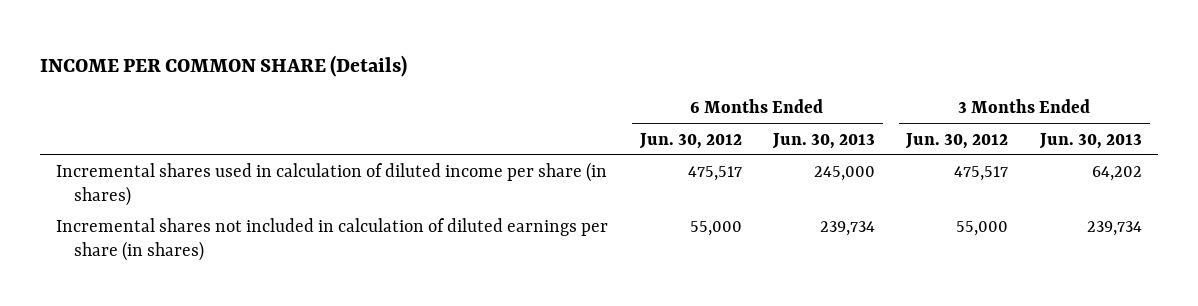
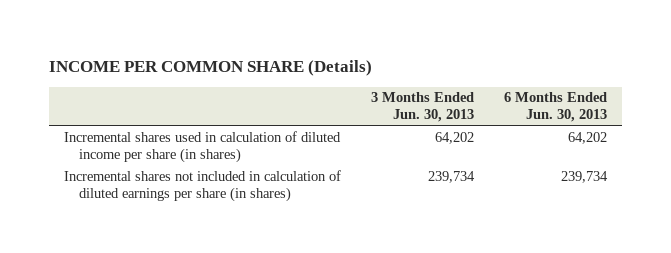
[638,132,742,149] Jun. 30, 2012 -> none
[905,132,1009,149] Jun. 30, 2012 -> none
[814,166,876,182] 245,000 -> [568,131,608,144] 64,202

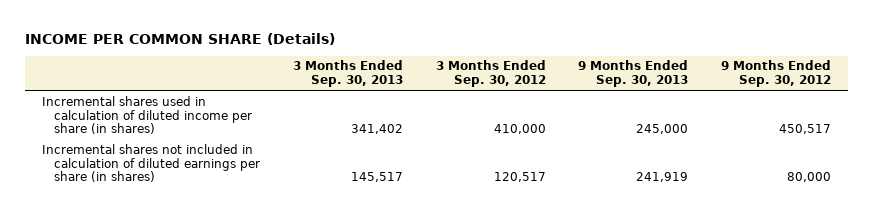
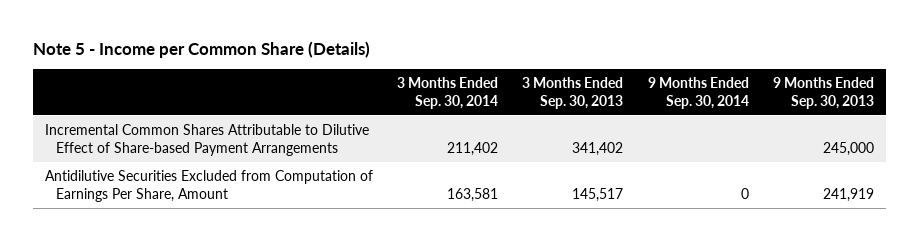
[25,32,336,45] INCOME PER COMMON SHARE (Details) -> [32,40,370,58] Note 5 - Income per Common Share (Details)
[435,60,546,88] 3 Months Ended Sep. 30, 2012 -> none
[721,60,832,88] 9 Months Ended Sep. 30, 2012 -> none
none -> [396,77,498,109] 3 Months Ended Sep. 30, 2014
none -> [647,77,749,109] 9 Months Ended Sep. 30, 2014
[41,95,252,135] Incremental shares used in calculation of diluted income per share (in shares) -> [44,124,369,156] Incremental Common Shares Attributable to Dilutive Effect of Share-based Payment Arrangements
[41,143,260,183] Incremental shares not included in calculation of diluted earnings per share (in shares) -> [44,170,373,202] Antidilutive Securities Excluded from Computation of Earnings Per Share, Amount

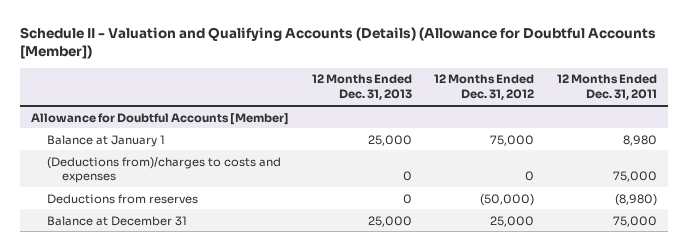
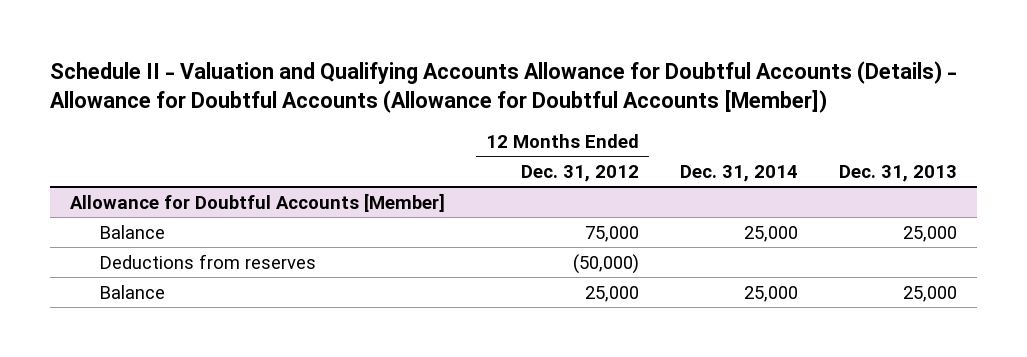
[19,26,656,60] Schedule II - Valuation and Qualifying Accounts (Details) (Allowance for Doubtful Accounts [Member]) -> [49,60,957,113] Schedule II - Valuation and Qualifying Accounts Allowance for Doubtful Accounts (Details) - Allowance for Doubtful Accounts (Allowance for Doubtful Accounts [Member])
[311,74,412,101] 12 Months Ended Dec. 31, 2013 -> none
[557,74,658,101] 12 Months Ended Dec. 31, 2011 -> none
none -> [679,164,798,182] Dec. 31, 2014
none -> [838,164,957,182] Dec. 31, 2013
[46,156,281,184] (Deductions from)/charges to costs and expenses -> none
[46,134,165,147] Balance at January 1 -> [98,224,165,239] Balance
[46,215,187,226] Balance at December 31 -> [98,284,165,299] Balance

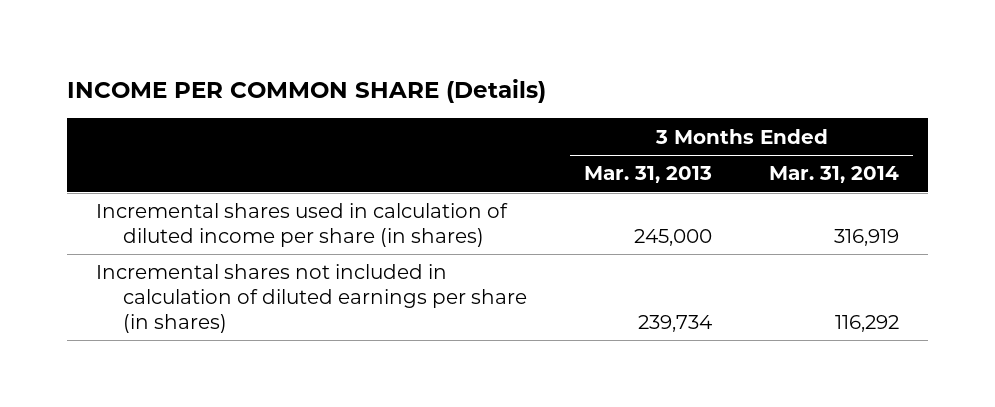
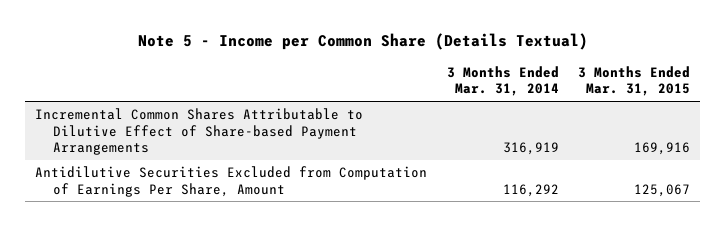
[67,79,547,104] INCOME PER COMMON SHARE (Details) -> [137,33,588,51] Note 5 - Income per Common Share (Details Textual)
[584,166,713,184] Mar. 31, 2013 -> none
none -> [578,66,691,97] 3 Months Ended Mar. 31, 2015
[95,203,508,248] Incremental shares used in calculation of diluted income per share (in shares) -> [35,108,364,155] Incremental Common Shares Attributable to Dilutive Effect of Share-based Payment Arrangements
[95,264,528,333] Incremental shares not included in calculation of diluted earnings per share (in shares) -> [35,166,428,197] Antidilutive Securities Excluded from Computation of Earnings Per Share, Amount

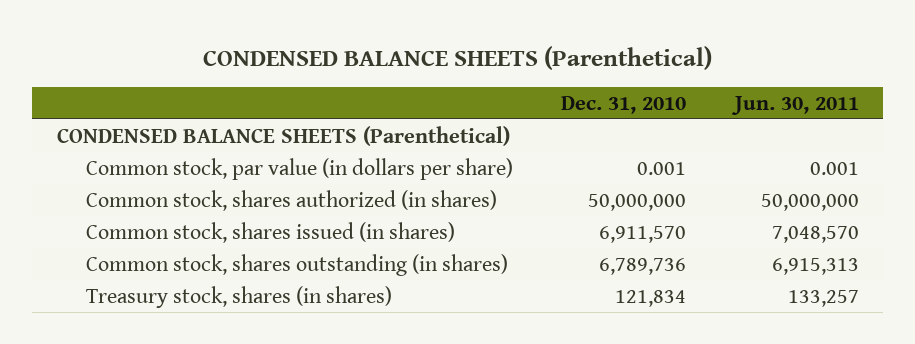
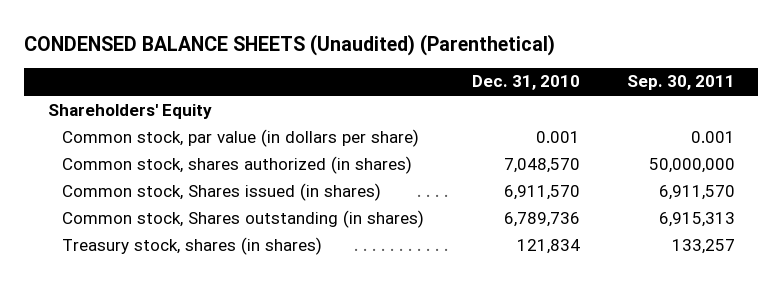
[202,45,712,70] CONDENSED BALANCE SHEETS (Parenthetical) -> [24,33,556,56] CONDENSED BALANCE SHEETS (Unaudited) (Parenthetical)
[730,95,859,115] Jun. 30, 2011 -> none
none -> [626,75,735,91] Sep. 30, 2011
[56,125,510,146] CONDENSED BALANCE SHEETS (Parenthetical) -> none
none -> [47,103,212,119] Shareholders' Equity
[588,193,687,211] 50,000,000 -> [503,157,580,173] 7,048,570
[86,221,456,243] Common stock, shares issued (in shares) -> [62,182,382,201] Common stock, Shares issued (in shares)
[86,253,509,276] Common stock, shares outstanding (in shares) -> [62,209,425,228] Common stock, Shares outstanding (in shares)

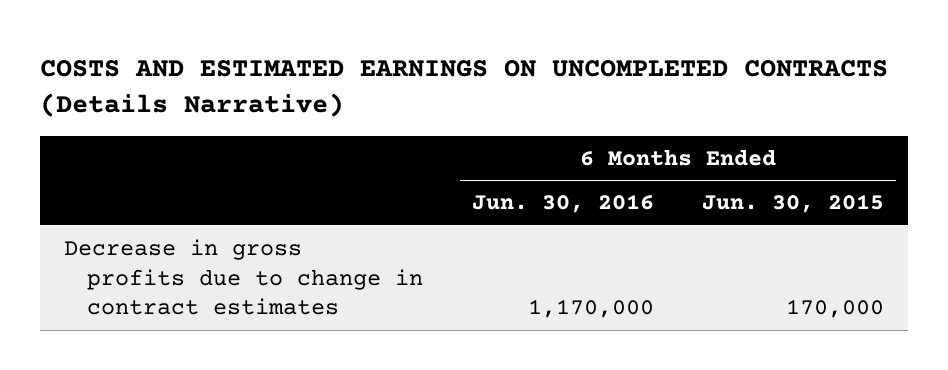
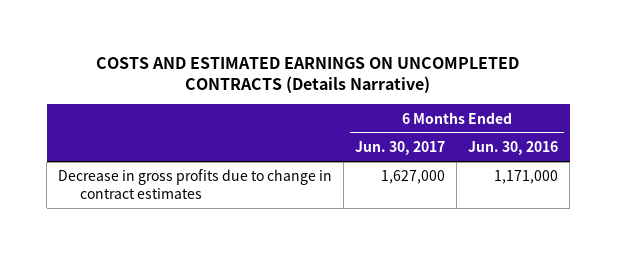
[702,194,885,214] Jun. 30, 2015 -> none
none -> [355,141,446,156] Jun. 30, 2017
[527,299,654,319] 1,170,000 -> [494,170,559,185] 1,171,000

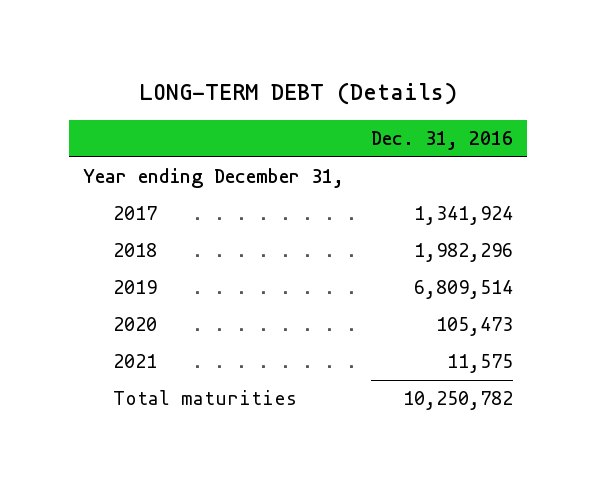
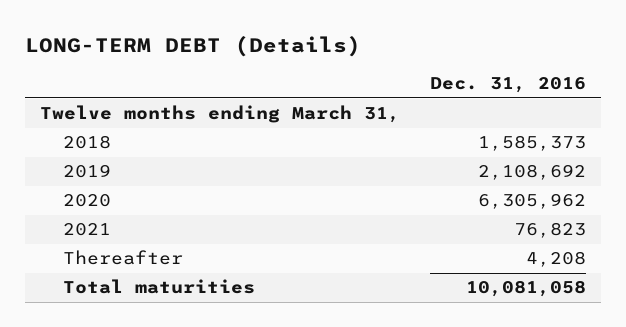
[113,206,158,221] 2017 -> none
[82,168,344,189] Year ending December 31, -> [40,105,401,124] Twelve months ending March 31,
[414,243,514,263] 1,982,296 -> [478,135,587,152] 1,585,373
[414,280,514,300] 6,809,514 -> [478,164,587,181] 2,108,692
[436,317,514,337] 105,473 -> [478,193,587,210] 6,305,962
[447,354,514,374] 11,575 -> [514,222,587,239] 76,823
none -> [63,250,184,266] Thereafter
[403,391,514,411] 10,250,782 -> [466,280,587,298] 10,081,058

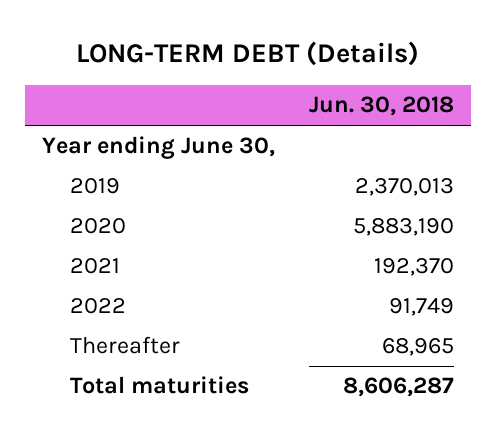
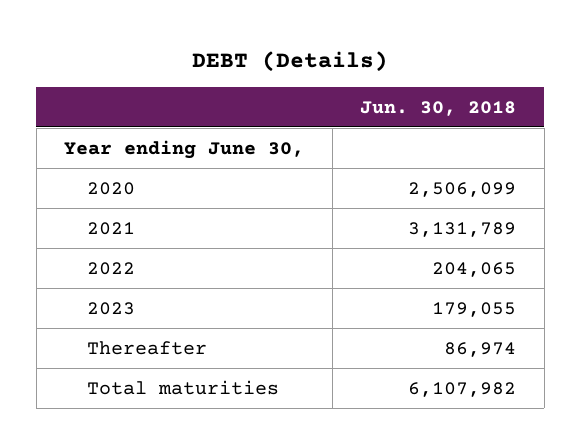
[76,40,420,66] LONG-TERM DEBT (Details) -> [192,51,389,73] DEBT (Details)
[69,178,120,195] 2019 -> none
[352,218,454,237] 5,883,190 -> [408,181,517,197] 2,506,099
[373,258,454,277] 192,370 -> [408,221,517,237] 3,131,789
[388,298,454,317] 91,749 -> [432,261,517,277] 204,065
none -> [87,301,136,315] 2023
[381,338,454,357] 68,965 -> [444,341,517,357] 86,974
[342,377,454,398] 8,606,287 -> [408,381,517,397] 6,107,982

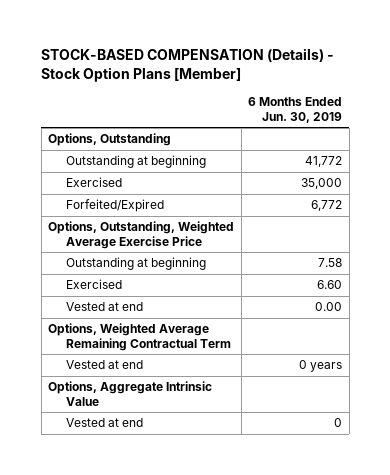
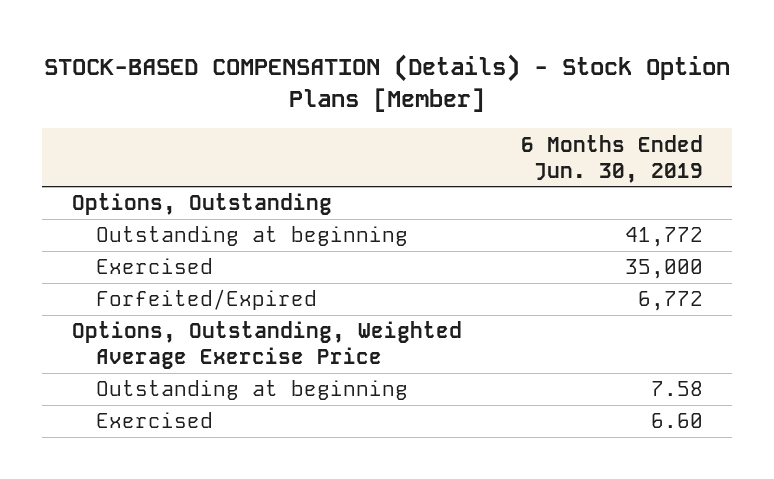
[65,302,143,312] Vested at end -> none
[48,323,231,352] Options, Weighted Average Remaining Contractual Term -> none
[65,360,143,370] Vested at end -> none
[48,381,213,407] Options, Aggregate Intrinsic Value -> none
[65,418,143,428] Vested at end -> none

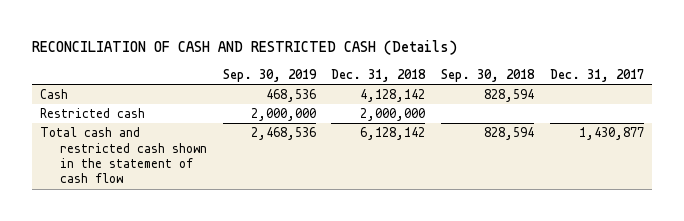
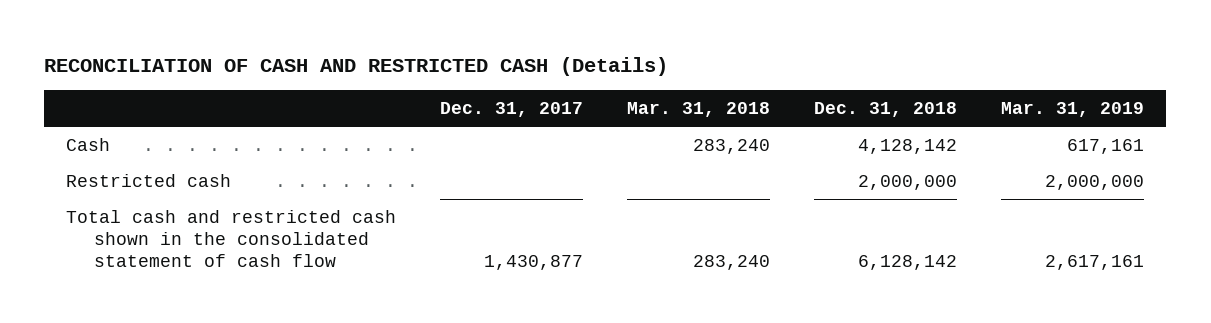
[222,69,317,83] Sep. 30, 2019 -> none
[441,69,536,83] Sep. 30, 2018 -> none
none -> [627,102,771,118] Mar. 31, 2018
none -> [1001,102,1145,118] Mar. 31, 2019
[40,127,207,184] Total cash and restricted cash shown in the statement of cash flow -> [66,210,397,267] Total cash and restricted cash shown in the consolidated statement of cash flow

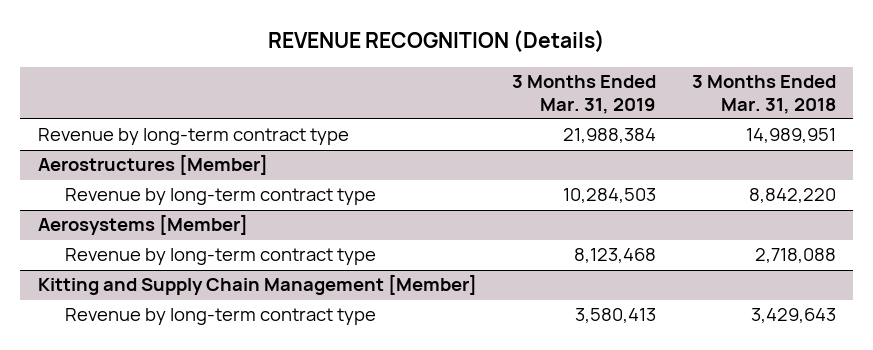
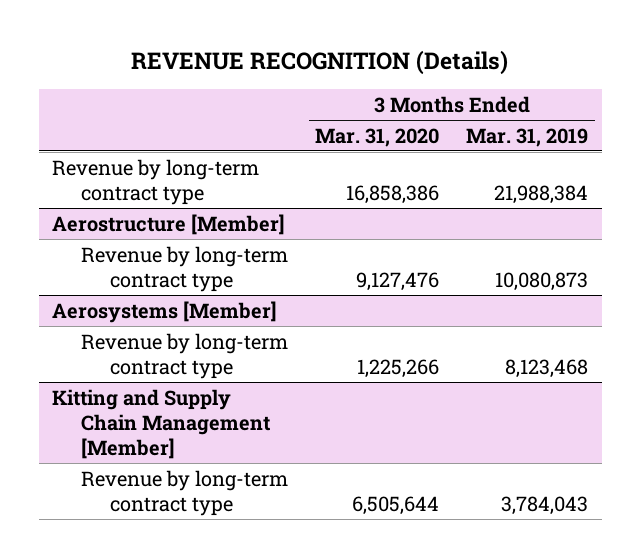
[691,75,836,114] 3 Months Ended Mar. 31, 2018 -> none
none -> [315,127,440,147] Mar. 31, 2020
[37,154,268,176] Aerostructures [Member] -> none
none -> [52,213,286,235] Aerostructure [Member]
[563,188,657,204] 10,284,503 -> [495,271,589,291] 10,080,873
[575,308,657,324] 3,580,413 -> [501,495,589,515] 3,784,043

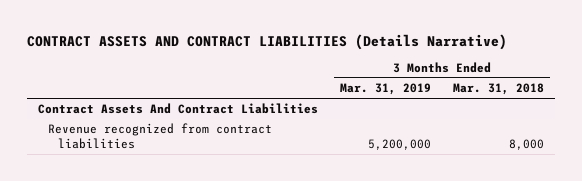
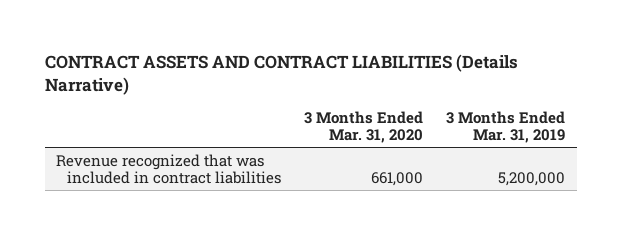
[453,83,545,96] Mar. 31, 2018 -> none
none -> [304,111,424,144] 3 Months Ended Mar. 31, 2020
[37,103,318,115] Contract Assets And Contract Liabilities -> none
[47,123,272,150] Revenue recognized from contract liabilities -> [56,153,282,184] Revenue recognized that was included in contract liabilities

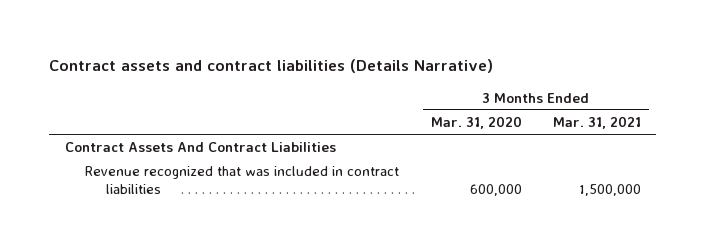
[44,53,518,95] CONTRACT ASSETS AND CONTRACT LIABILITIES (Details Narrative) -> [49,59,494,74] Contract assets and contract liabilities (Details Narrative)
[446,111,566,144] 3 Months Ended Mar. 31, 2019 -> none
none -> [552,115,641,129] Mar. 31, 2021
none -> [64,142,336,153] Contract Assets And Contract Liabilities
[371,171,424,186] 661,000 -> [469,184,522,197] 600,000

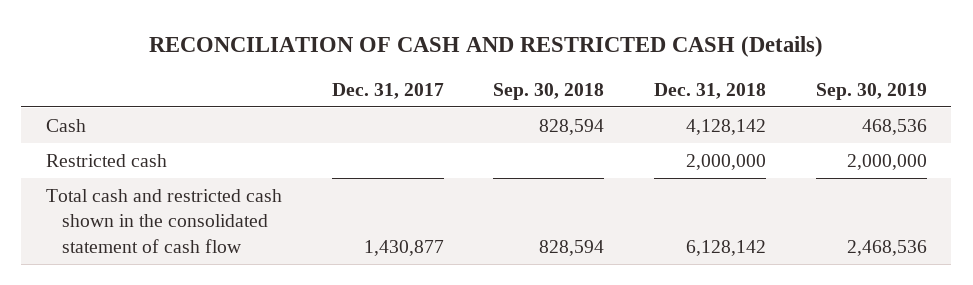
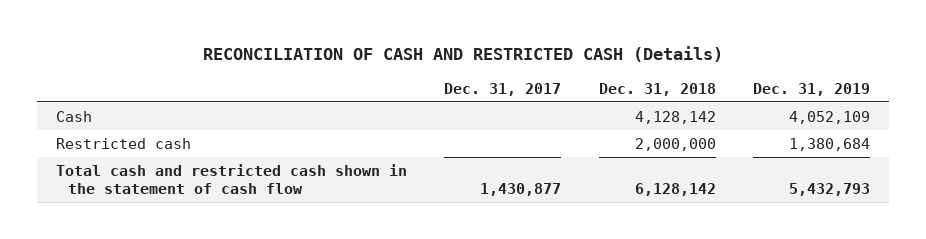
[493,82,605,100] Sep. 30, 2018 -> none
[815,82,927,100] Sep. 30, 2019 -> none
none -> [753,82,871,96] Dec. 31, 2019
[46,189,283,253] Total cash and restricted cash shown in the consolidated statement of cash flow -> [55,163,407,194] Total cash and restricted cash shown in the statement of cash flow

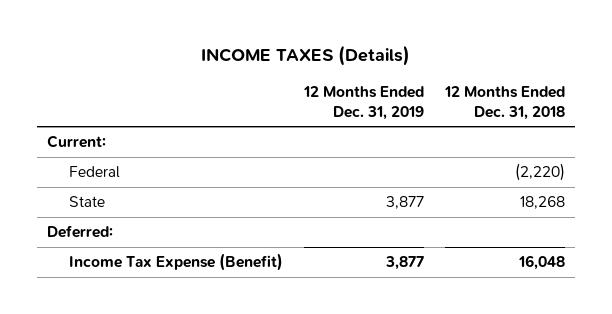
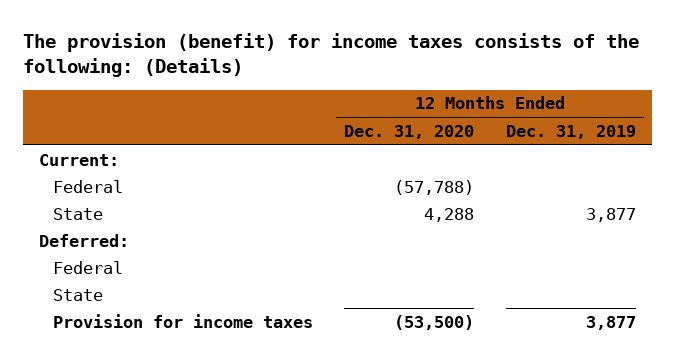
[200,45,410,67] INCOME TAXES (Details) -> [22,33,639,78] The provision (benefit) for income taxes consists of the following: (Details)
[443,86,565,120] 12 Months Ended Dec. 31, 2018 -> none
none -> [344,124,475,139] Dec. 31, 2020
none -> [52,260,123,274] Federal
none -> [52,288,103,301] State
[68,253,283,272] Income Tax Expense (Benefit) -> [52,313,313,328] Provision for income taxes

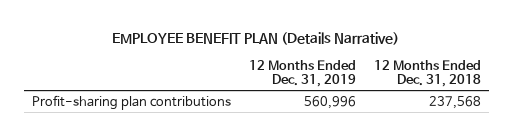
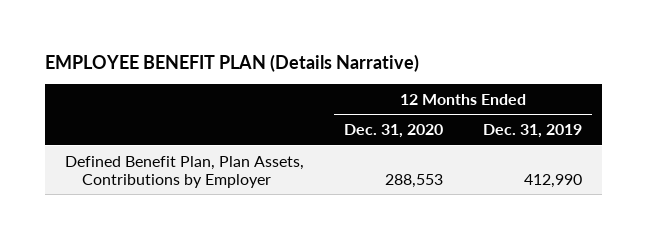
[373,59,481,88] 12 Months Ended Dec. 31, 2018 -> none
none -> [343,124,443,139] Dec. 31, 2020
[32,94,232,110] Profit-sharing plan contributions -> [65,155,305,188] Defined Benefit Plan, Plan Assets, Contributions by Employer
[303,95,356,109] 560,996 -> [523,173,582,188] 412,990

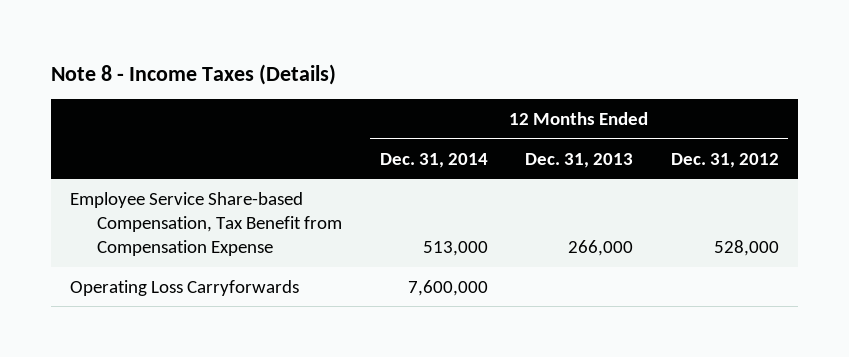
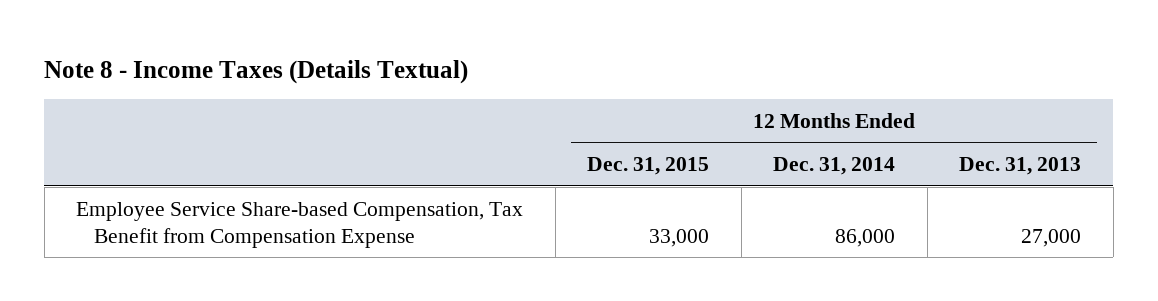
[51,63,337,85] Note 8 - Income Taxes (Details) -> [44,59,469,84] Note 8 - Income Taxes (Details Textual)
[670,152,779,168] Dec. 31, 2012 -> none
none -> [587,157,710,176] Dec. 31, 2015
[70,279,300,296] Operating Loss Carryforwards -> none
[422,241,488,257] 513,000 -> [835,228,896,247] 86,000
[568,240,634,257] 266,000 -> [1021,228,1082,247] 27,000

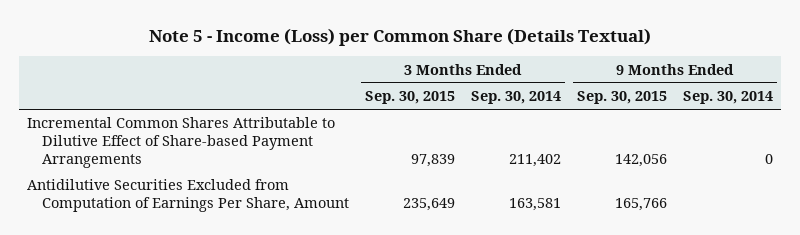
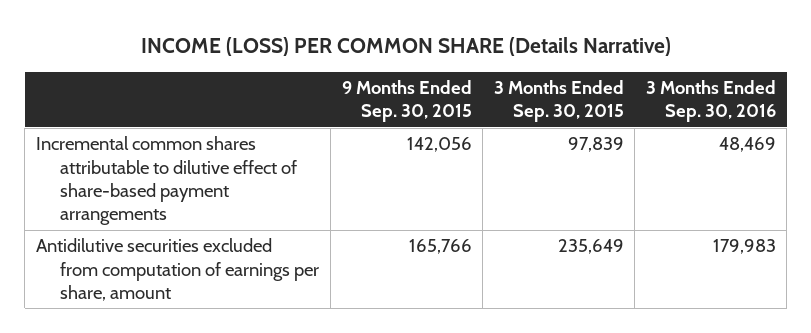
[149,27,652,46] Note 5 - Income (Loss) per Common Share (Details Textual) -> [140,37,671,57] INCOME (LOSS) PER COMMON SHARE (Details Narrative)
[471,91,562,105] Sep. 30, 2014 -> none
[683,91,774,105] Sep. 30, 2014 -> none
none -> [645,79,776,123] 3 Months Ended Sep. 30, 2016
[27,117,336,169] Incremental Common Shares Attributable to Dilutive Effect of Share-based Payment Arrangements -> [35,136,298,226] Incremental common shares attributable to dilutive effect of share-based payment arrangements
[27,179,350,213] Antidilutive Securities Excluded from Computation of Earnings Per Share, Amount -> [35,238,320,302] Antidilutive securities excluded from computation of earnings per share, amount

